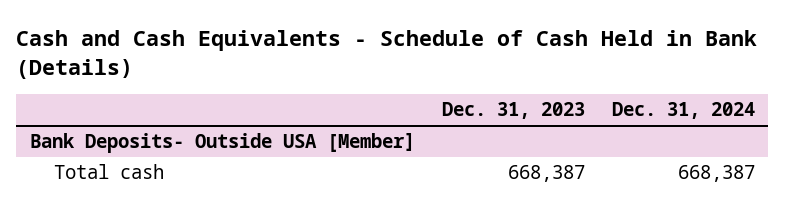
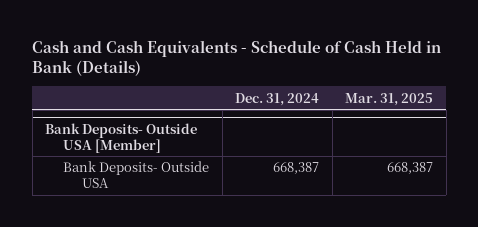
[441,102,585,120] Dec. 31, 2023 -> none
none -> [345,92,434,106] Mar. 31, 2025
[53,164,164,180] Total cash -> [63,161,210,188] Bank Deposits- Outside USA

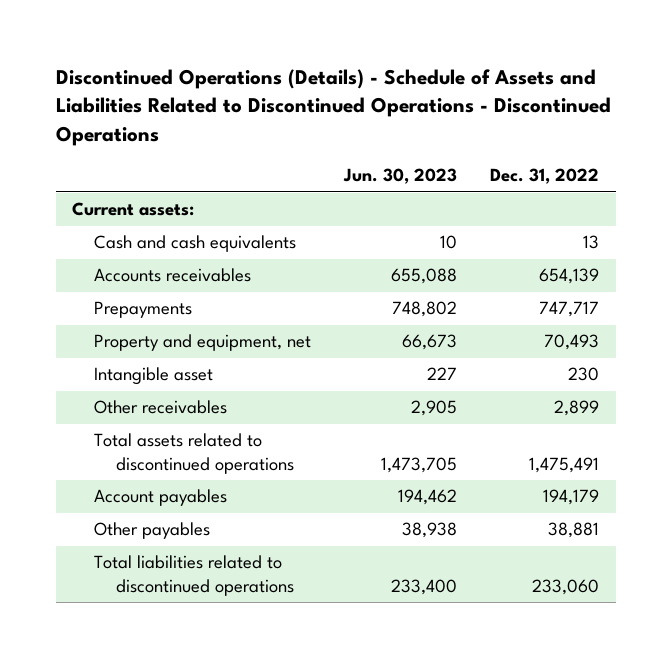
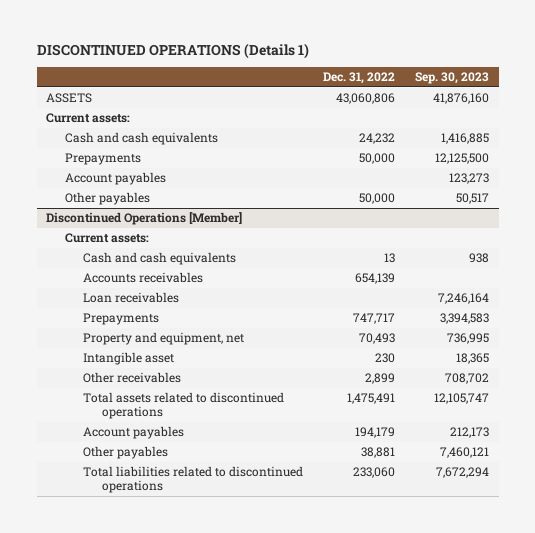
[55,68,611,146] Discontinued Operations (Details) - Schedule of Assets and Liabilities Related to Discontinued Operations - Discontinued Operations -> [36,43,309,60] DISCONTINUED OPERATIONS (Details 1)
[343,168,458,185] Jun. 30, 2023 -> none
none -> [414,72,489,85] Sep. 30, 2023
none -> [46,93,93,104] ASSETS
none -> [64,132,218,146] Cash and cash equivalents
none -> [64,153,141,166] Prepayments
none -> [64,172,166,186] Account payables
none -> [64,192,150,206] Other payables
none -> [46,212,243,226] Discontinued Operations [Member]
none -> [64,233,149,244] Current assets:
none -> [83,292,180,304] Loan receivables

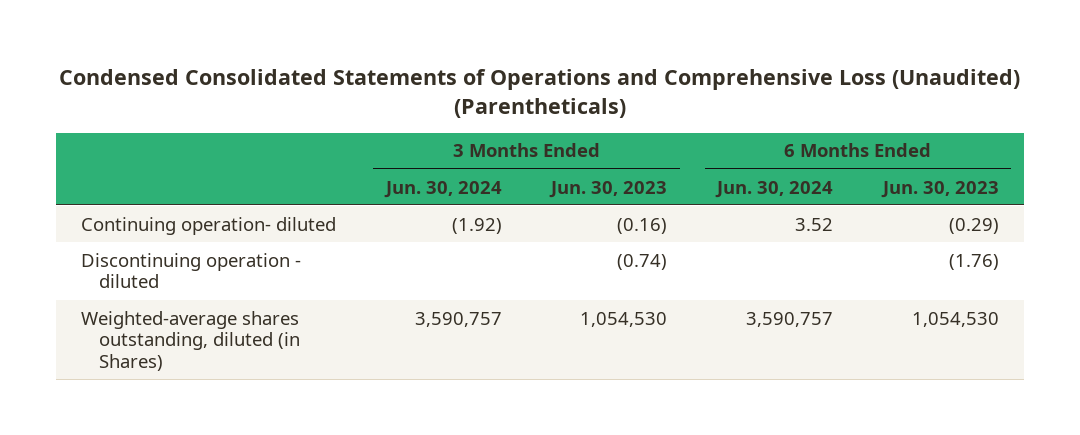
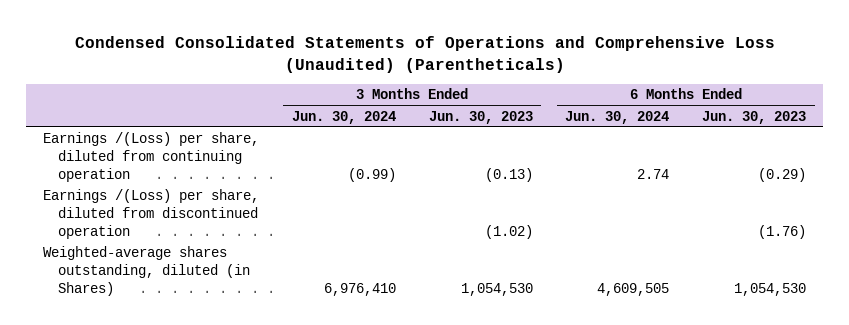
[80,216,336,235] Continuing operation- diluted -> [42,132,259,182] Earnings /(Loss) per share, diluted from continuing operation
[451,217,502,234] (1.92) -> [347,167,396,182] (0.99)
[617,217,668,234] (0.16) -> [484,167,533,182] (0.13)
[795,217,834,231] 3.52 -> [637,168,670,179] 2.74
[80,252,301,289] Discontinuing operation - diluted -> [42,189,259,239] Earnings /(Loss) per share, diluted from discontinued operation
[617,253,668,270] (0.74) -> [484,224,533,239] (1.02)
[414,311,502,327] 3,590,757 -> [323,282,396,296] 6,976,410
[746,311,834,327] 3,590,757 -> [597,282,670,296] 4,609,505

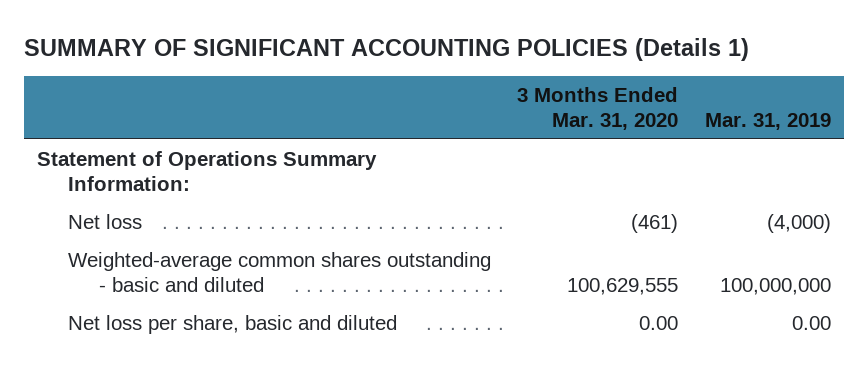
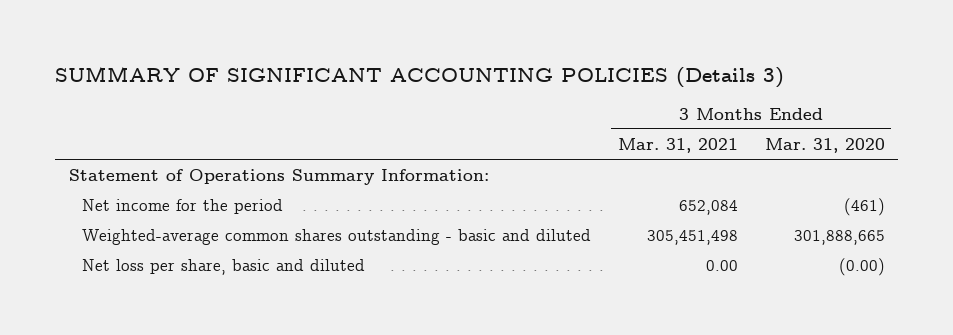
[24,37,750,61] SUMMARY OF SIGNIFICANT ACCOUNTING POLICIES (Details 1) -> [55,65,785,88] SUMMARY OF SIGNIFICANT ACCOUNTING POLICIES (Details 3)
[704,113,831,131] Mar. 31, 2019 -> none
none -> [617,137,738,153] Mar. 31, 2021
[68,213,143,229] Net loss -> [81,199,283,215] Net income for the period
[567,277,679,295] 100,629,555 -> [793,230,885,246] 301,888,665
[639,315,679,330] 0.00 -> [838,258,885,277] (0.00)

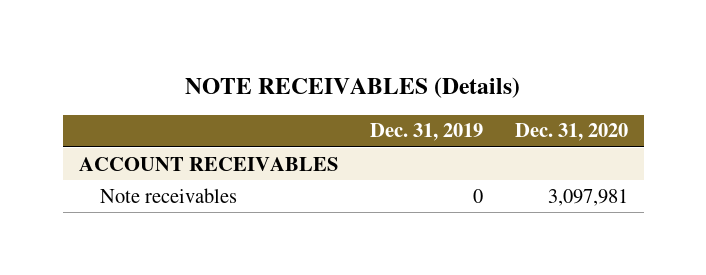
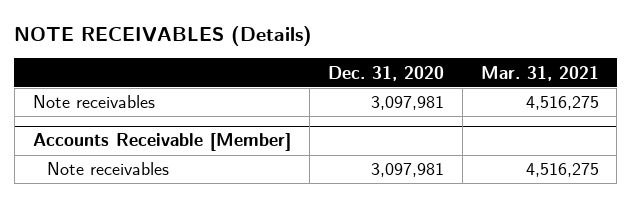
[369,123,483,142] Dec. 31, 2019 -> none
none -> [480,65,599,81] Mar. 31, 2021
[78,156,338,171] ACCOUNT RECEIVABLES -> none
none -> [32,133,291,152] Accounts Receivable [Member]
none -> [47,162,170,176] Note receivables

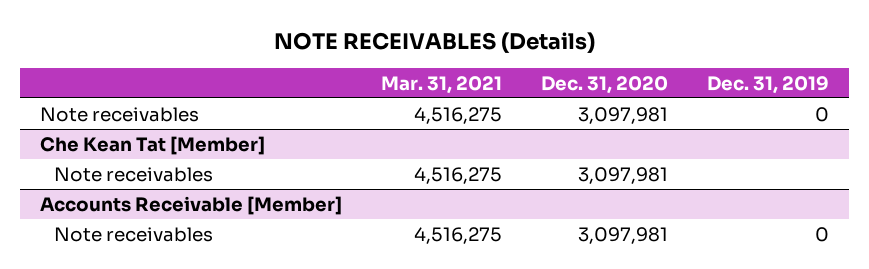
none -> [707,75,830,94] Dec. 31, 2019
none -> [39,135,265,155] Che Kean Tat [Member]
none -> [53,166,213,182] Note receivables

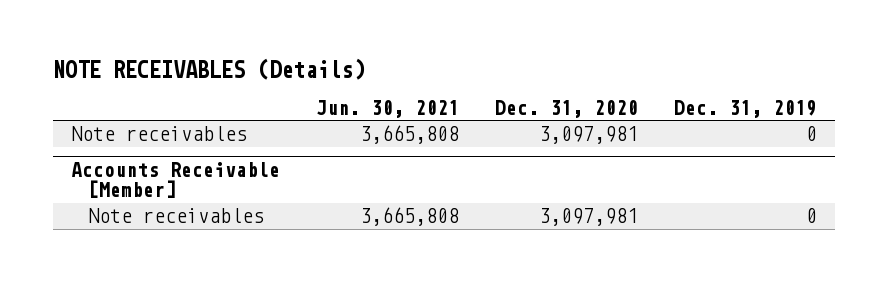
[381,75,503,94] Mar. 31, 2021 -> none
none -> [316,99,460,118] Jun. 30, 2021
[39,135,265,155] Che Kean Tat [Member] -> none
[53,166,213,182] Note receivables -> none

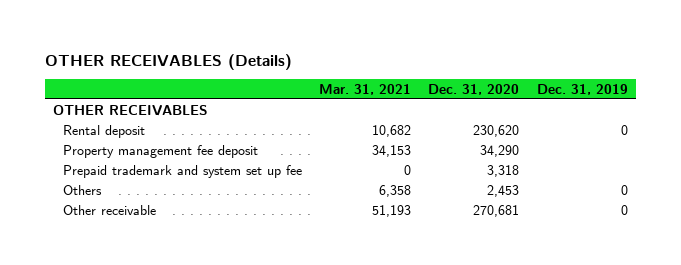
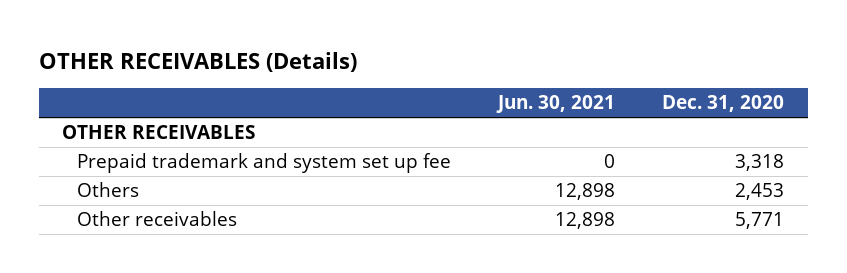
[319,83,412,95] Mar. 31, 2021 -> none
[536,83,628,95] Dec. 31, 2019 -> none
none -> [496,95,616,114] Jun. 30, 2021
[63,124,146,138] Rental deposit -> none
[63,144,259,158] Property management fee deposit -> none
[63,204,157,215] Other receivable -> [77,211,238,227] Other receivables
[473,204,520,217] 270,681 -> [735,212,785,230] 5,771

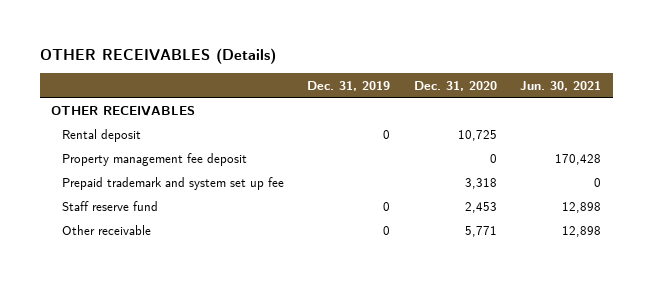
none -> [307,80,391,91] Dec. 31, 2019
none -> [61,128,141,142] Rental deposit
none -> [61,152,247,166] Property management fee deposit
[77,182,140,198] Others -> [61,200,158,211] Staff reserve fund
[77,211,238,227] Other receivables -> [61,224,151,235] Other receivable

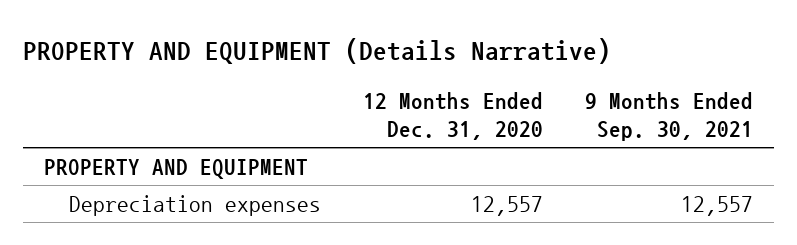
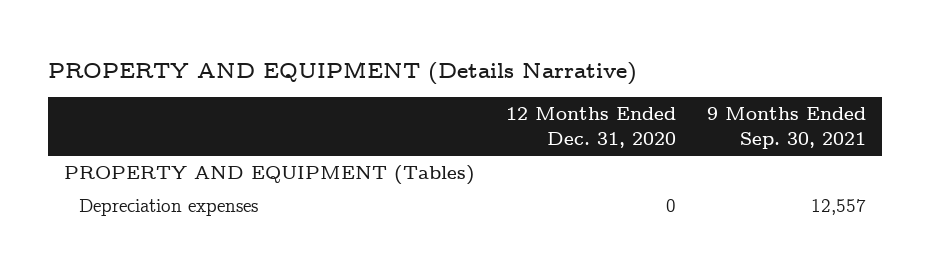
[44,159,309,180] PROPERTY AND EQUIPMENT -> [63,165,475,186] PROPERTY AND EQUIPMENT (Tables)
[470,196,543,217] 12,557 -> [666,199,677,213] 0

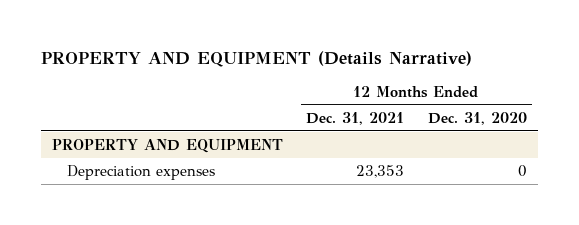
[707,107,867,149] 9 Months Ended Sep. 30, 2021 -> none
none -> [306,111,405,125] Dec. 31, 2021
[63,165,475,186] PROPERTY AND EQUIPMENT (Tables) -> [52,139,284,154] PROPERTY AND EQUIPMENT

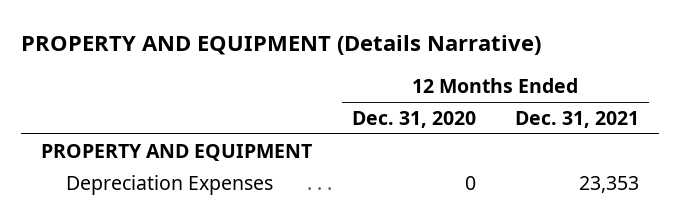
[67,165,216,181] Depreciation expenses -> [66,174,274,195] Depreciation Expenses

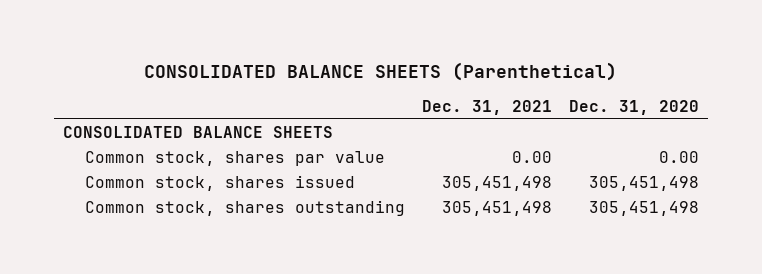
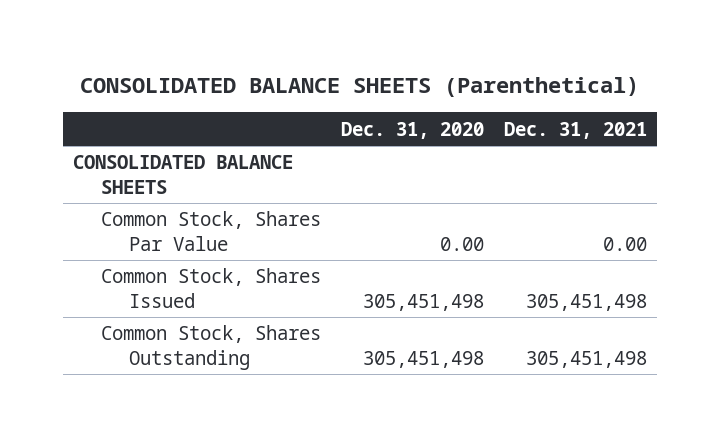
[85,151,386,167] Common stock, shares par value -> [101,211,322,251] Common Stock, Shares Par Value
[85,175,356,192] Common stock, shares issued -> [101,268,322,308] Common Stock, Shares Issued
[85,200,406,217] Common stock, shares outstanding -> [101,325,322,370] Common Stock, Shares Outstanding

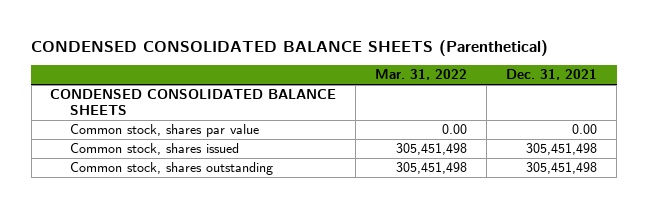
[80,77,640,98] CONSOLIDATED BALANCE SHEETS (Parenthetical) -> [31,39,549,56] CONDENSED CONSOLIDATED BALANCE SHEETS (Parenthetical)
[341,121,485,139] Dec. 31, 2020 -> none
none -> [375,69,468,81] Mar. 31, 2022
[73,155,294,194] CONSOLIDATED BALANCE SHEETS -> [50,89,337,115] CONDENSED CONSOLIDATED BALANCE SHEETS
[101,211,322,251] Common Stock, Shares Par Value -> [70,124,260,138] Common stock, shares par value
[101,268,322,308] Common Stock, Shares Issued -> [70,143,240,156] Common stock, shares issued
[101,325,322,370] Common Stock, Shares Outstanding -> [70,162,274,176] Common stock, shares outstanding

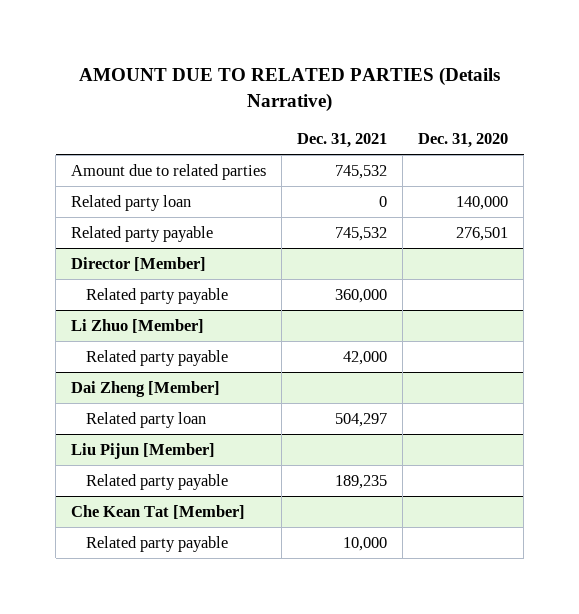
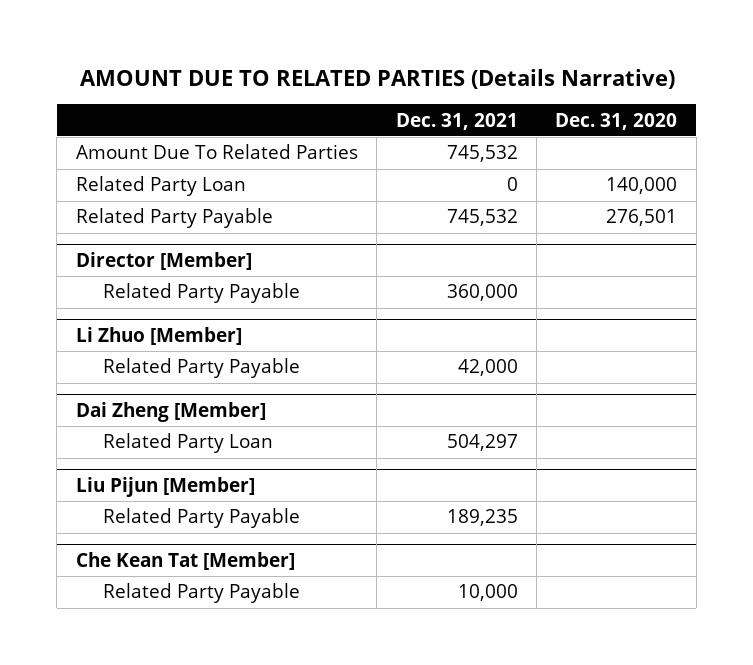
[71,163,267,180] Amount due to related parties -> [75,144,358,160] Amount Due To Related Parties
[71,194,192,211] Related party loan -> [75,176,246,197] Related Party Loan
[71,225,214,242] Related party payable -> [75,208,273,229] Related Party Payable
[85,287,228,304] Related party payable -> [103,283,301,304] Related Party Payable
[85,349,228,366] Related party payable -> [103,358,301,379] Related Party Payable
[85,411,206,428] Related party loan -> [103,433,274,454] Related Party Loan
[85,473,228,490] Related party payable -> [103,508,301,529] Related Party Payable
[85,535,228,552] Related party payable -> [103,583,301,604] Related Party Payable

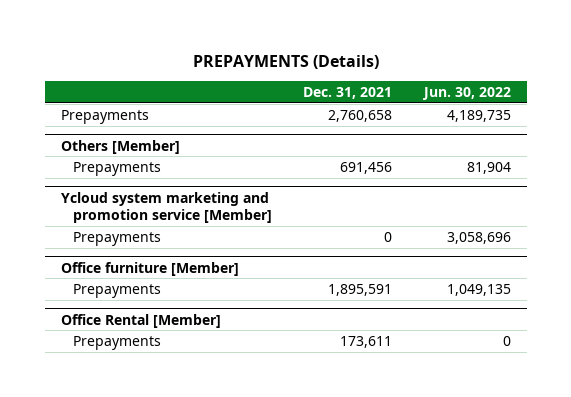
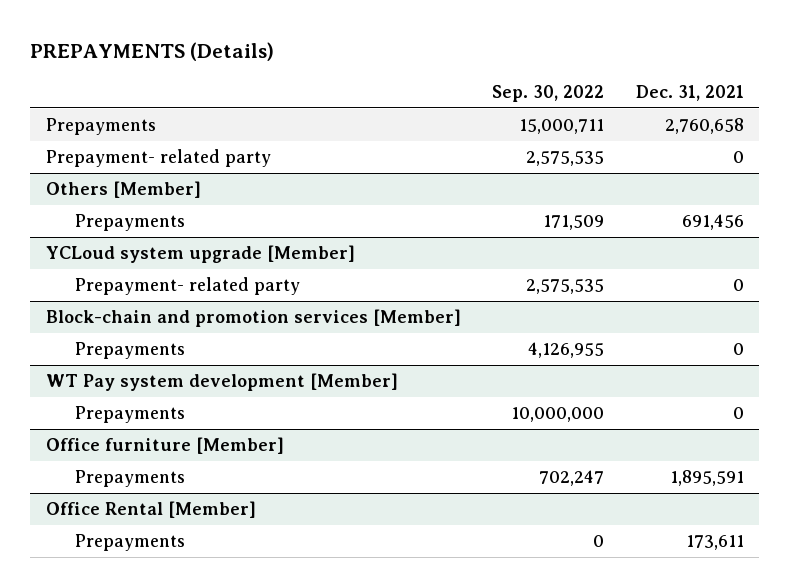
[421,86,511,100] Jun. 30, 2022 -> none
none -> [492,85,605,103] Sep. 30, 2022
none -> [46,148,272,167] Prepayment- related party
[60,191,273,223] Ycloud system marketing and promotion service [Member] -> none
none -> [46,244,356,263] YCLoud system upgrade [Member]
none -> [74,276,300,295] Prepayment- related party
none -> [46,308,462,327] Block-chain and promotion services [Member]
none -> [46,372,399,391] WT Pay system development [Member]
none -> [74,405,185,423] Prepayments

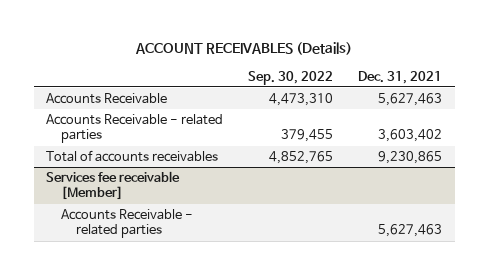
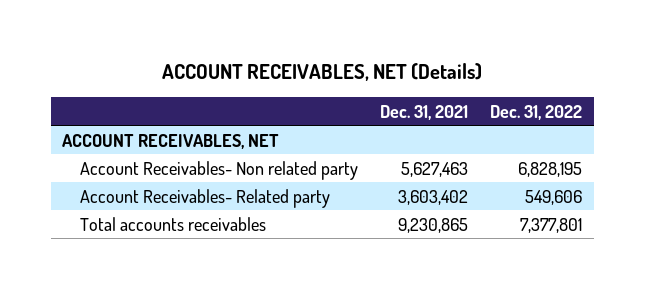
[135,42,353,56] ACCOUNT RECEIVABLES (Details) -> [162,63,483,82] ACCOUNT RECEIVABLES, NET (Details)
[248,70,334,85] Sep. 30, 2022 -> none
none -> [490,104,583,120] Dec. 31, 2022
[46,171,181,201] Services fee receivable [Member] -> none
[61,209,194,239] Accounts Receivable - related parties -> none
none -> [62,133,280,149] ACCOUNT RECEIVABLES, NET
[46,93,168,105] Accounts Receivable -> [79,160,358,180] Account Receivables- Non related party
[46,114,224,144] Accounts Receivable - related parties -> [79,188,330,208] Account Receivables- Related party
[46,150,219,163] Total of accounts receivables -> [79,216,266,231] Total accounts receivables

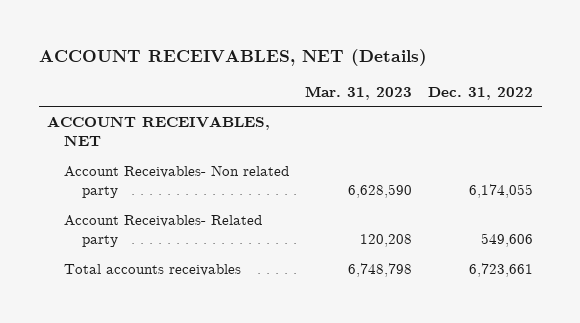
[380,104,469,120] Dec. 31, 2021 -> none
none -> [305,85,413,100] Mar. 31, 2023
[518,161,583,177] 6,828,195 -> [469,183,534,198] 6,174,055
[520,217,583,233] 7,377,801 -> [469,263,534,278] 6,723,661

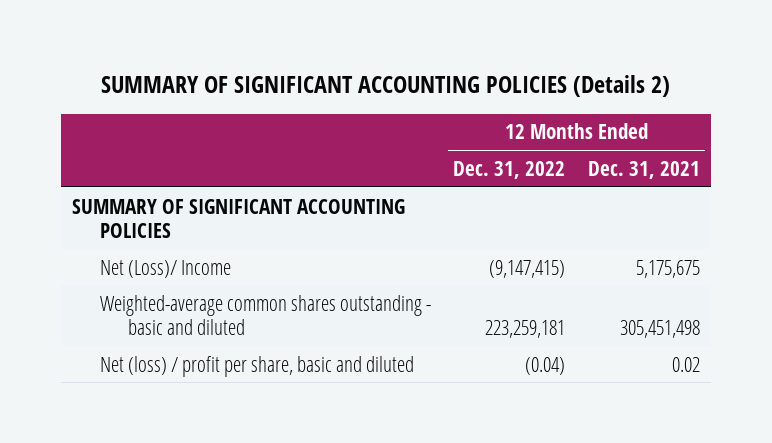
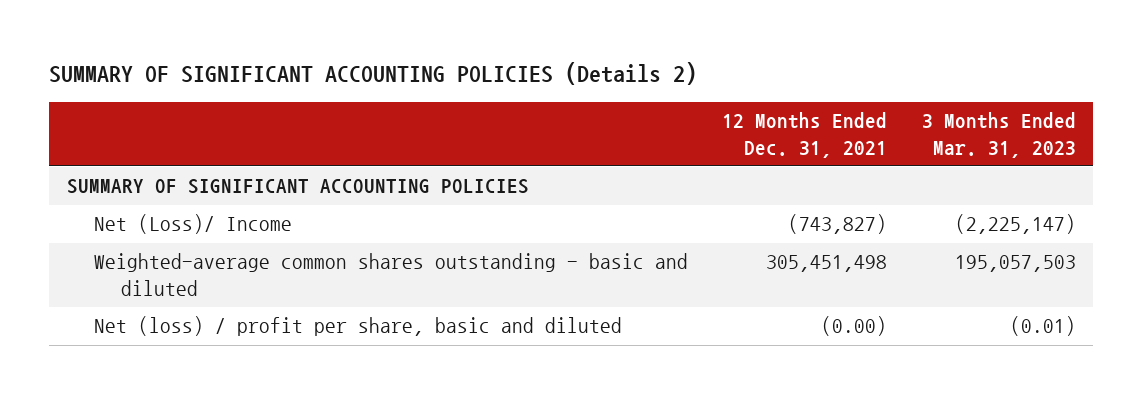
[453,160,566,179] Dec. 31, 2022 -> none
none -> [921,112,1076,158] 3 Months Ended Mar. 31, 2023
[635,259,700,278] 5,175,675 -> [788,214,888,235] (743,827)
[671,356,700,372] 0.02 -> [821,316,888,337] (0.00)

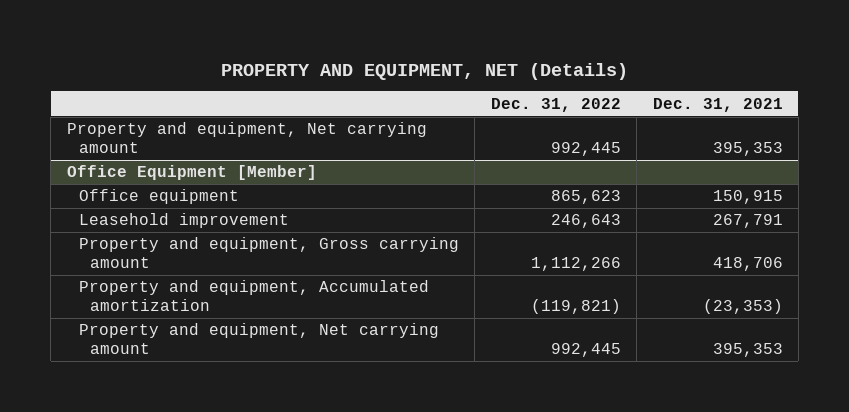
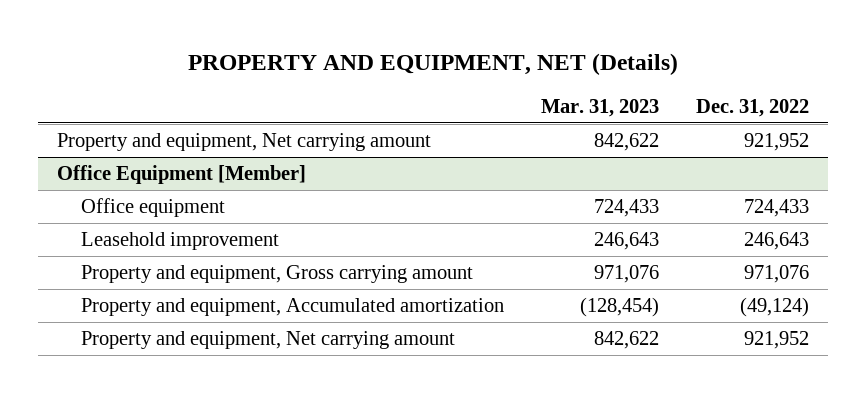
[652,97,783,112] Dec. 31, 2021 -> none
none -> [540,99,659,118] Mar. 31, 2023
[550,141,621,156] 992,445 -> [744,132,810,151] 921,952
[550,190,621,205] 865,623 -> [744,198,810,217] 724,433
[530,256,621,271] 1,112,266 -> [744,264,810,283] 971,076
[530,298,621,314] (119,821) -> [740,296,810,317] (49,124)
[550,342,621,357] 992,445 -> [744,330,810,349] 921,952

